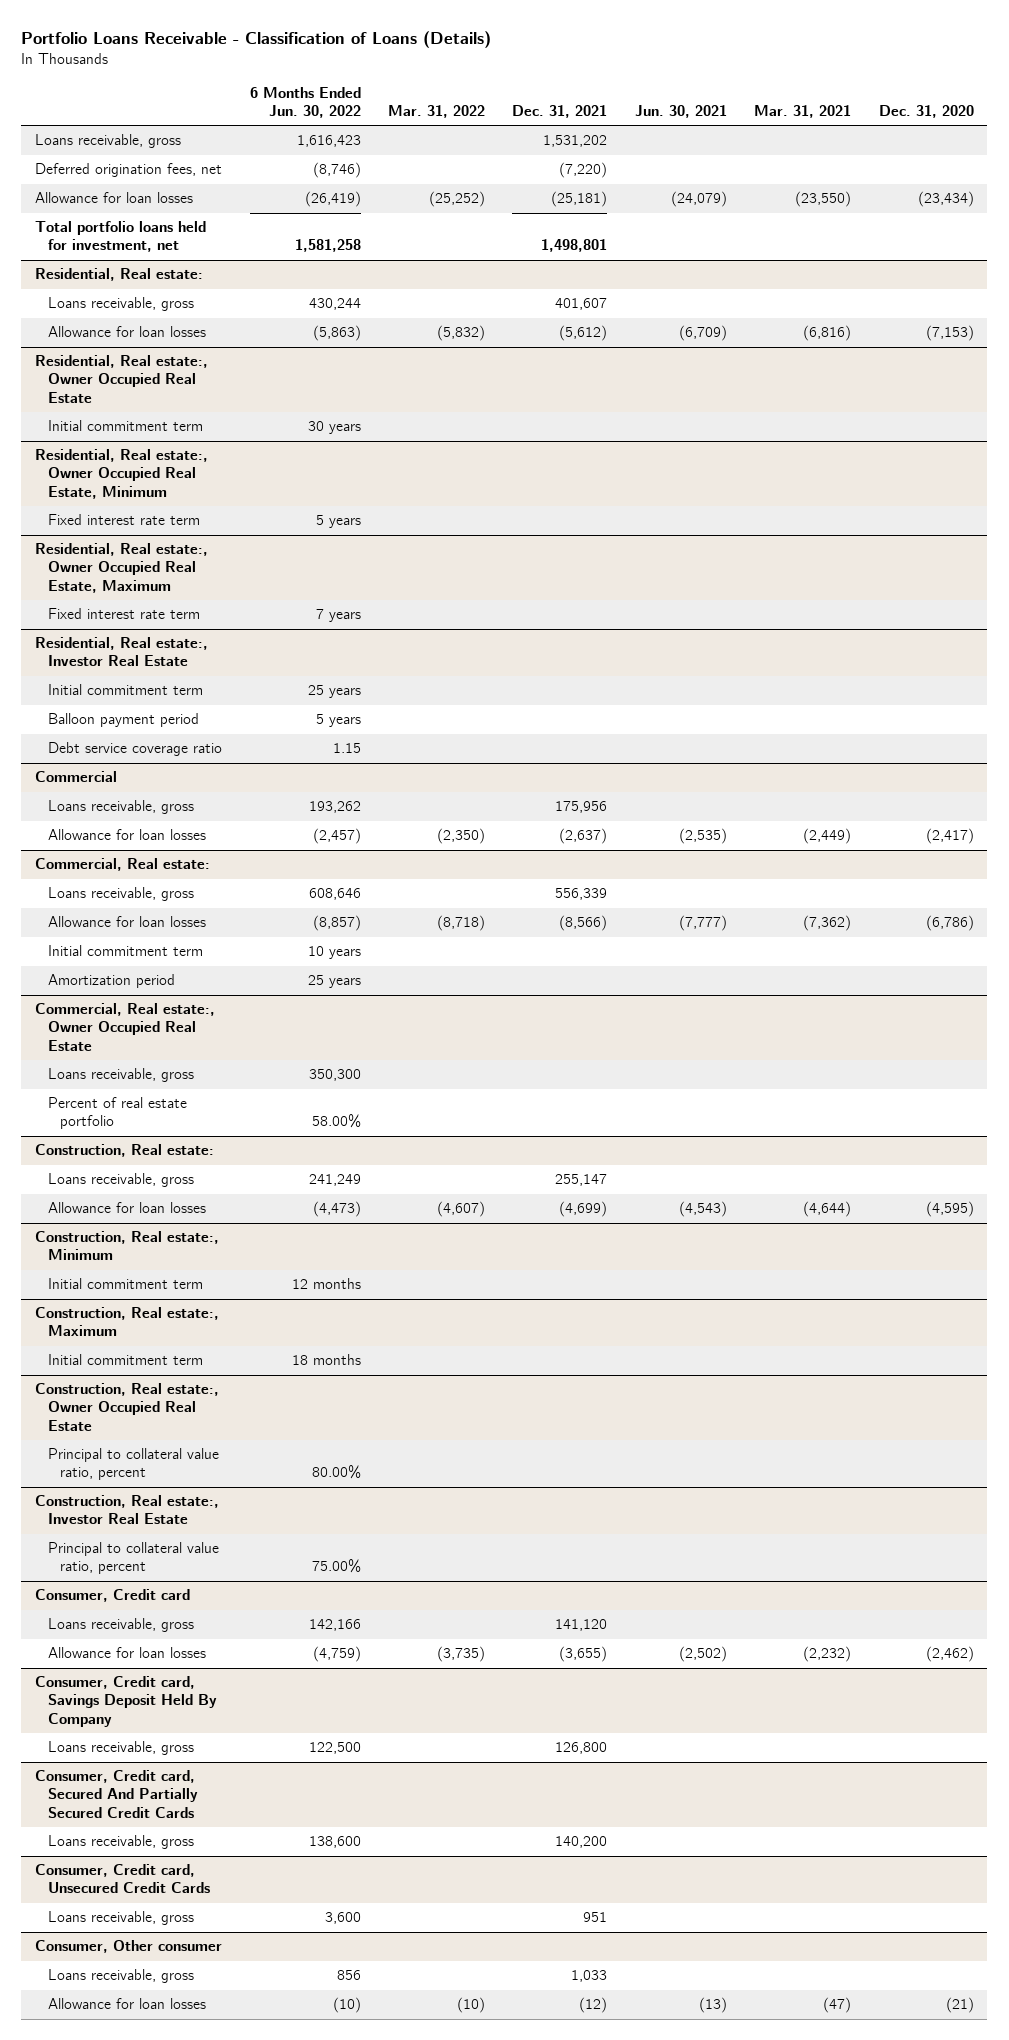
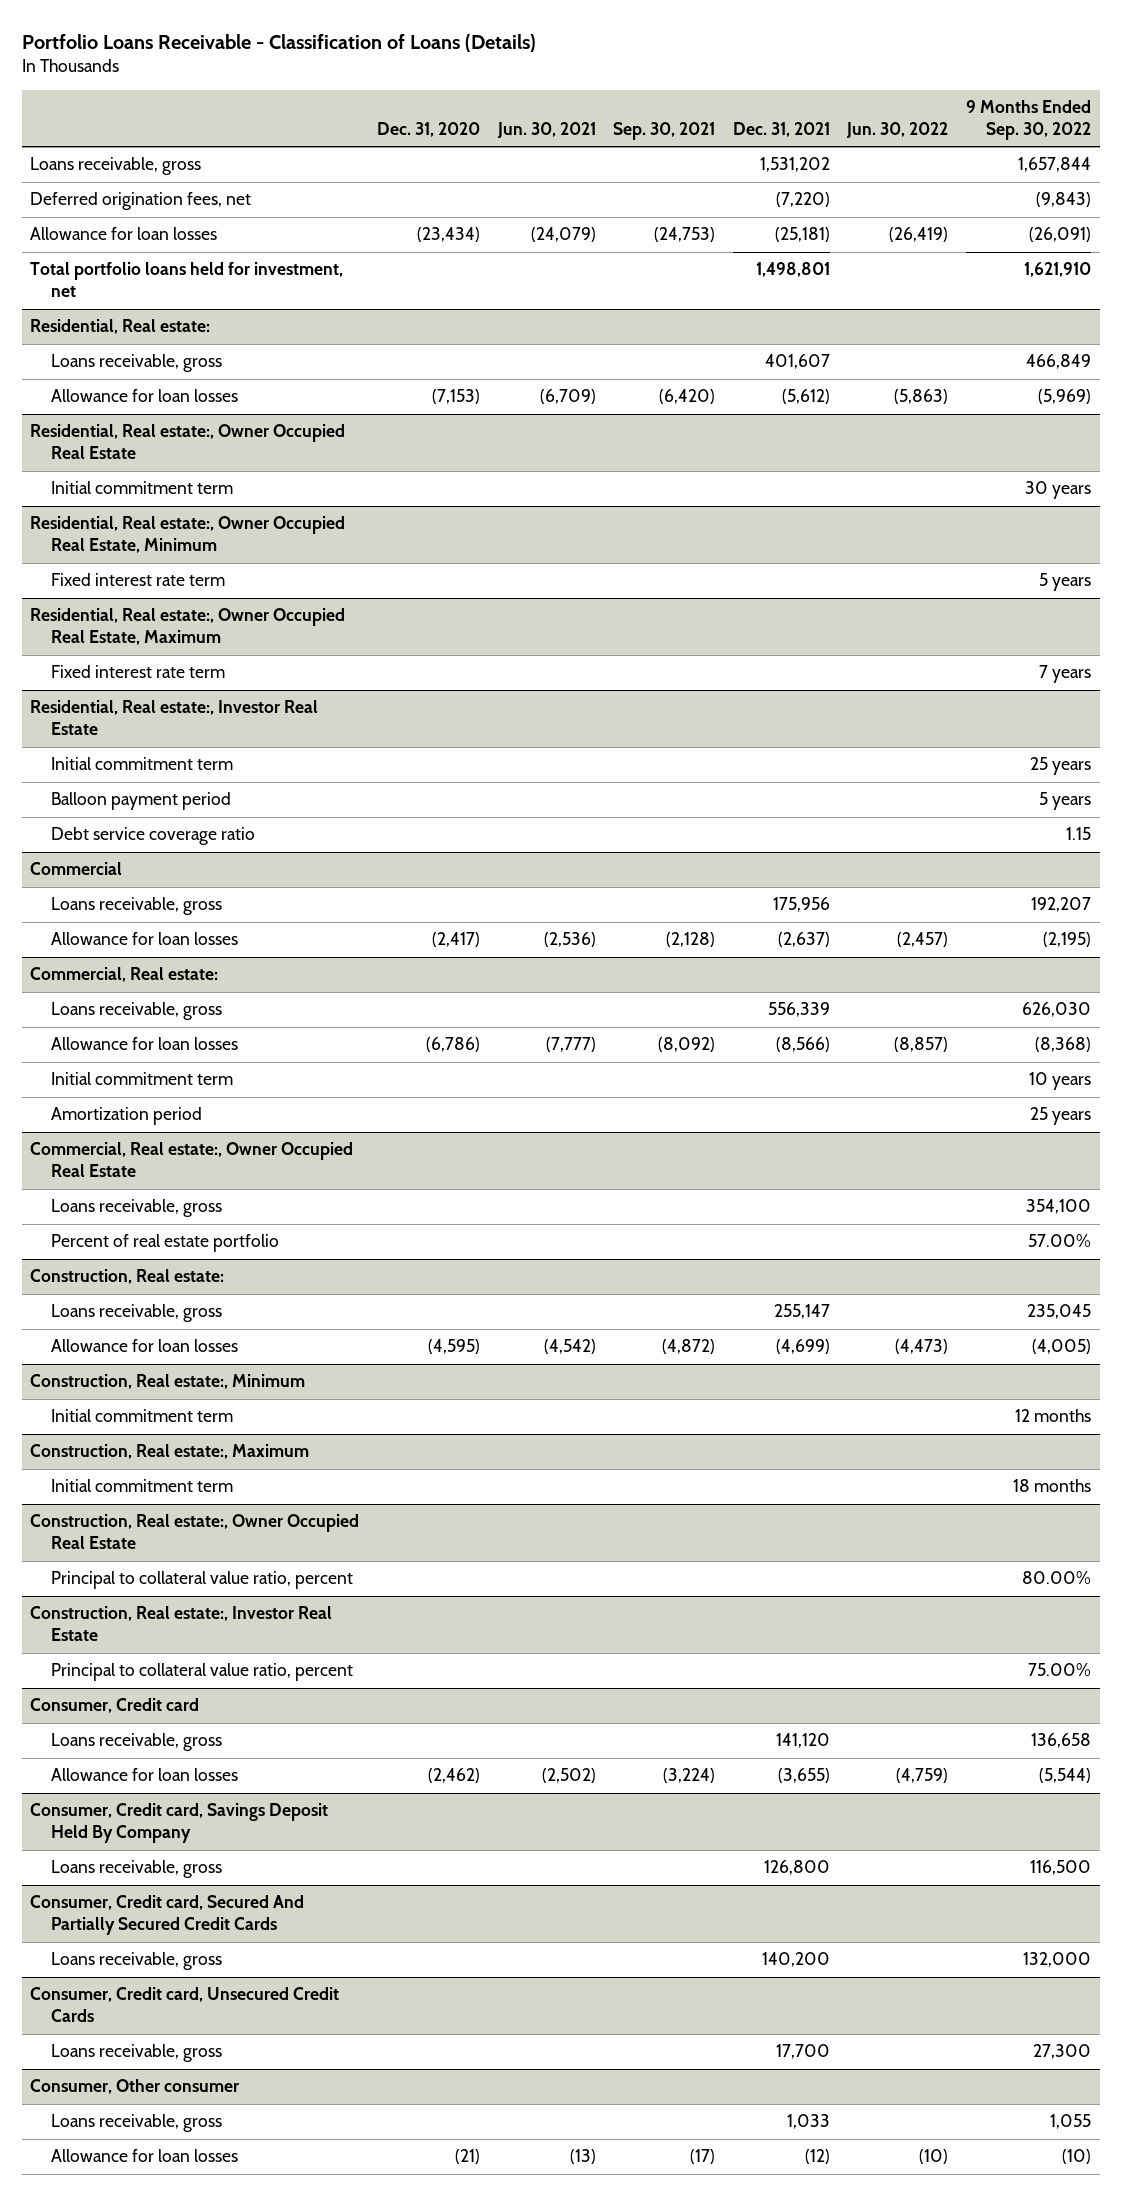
[249,87,361,119] 6 Months Ended Jun. 30, 2022 -> none
[387,105,485,119] Mar. 31, 2022 -> none
[754,105,852,119] Mar. 31, 2021 -> none
none -> [613,122,716,141] Sep. 30, 2021
none -> [846,122,949,139] Jun. 30, 2022
none -> [965,100,1091,141] 9 Months Ended Sep. 30, 2022
[678,828,727,845] (2,535) -> [543,932,596,948] (2,536)
[678,1201,727,1218] (4,543) -> [543,1339,596,1355] (4,542)
[583,1912,608,1923] 951 -> [775,2044,830,2060] 17,700

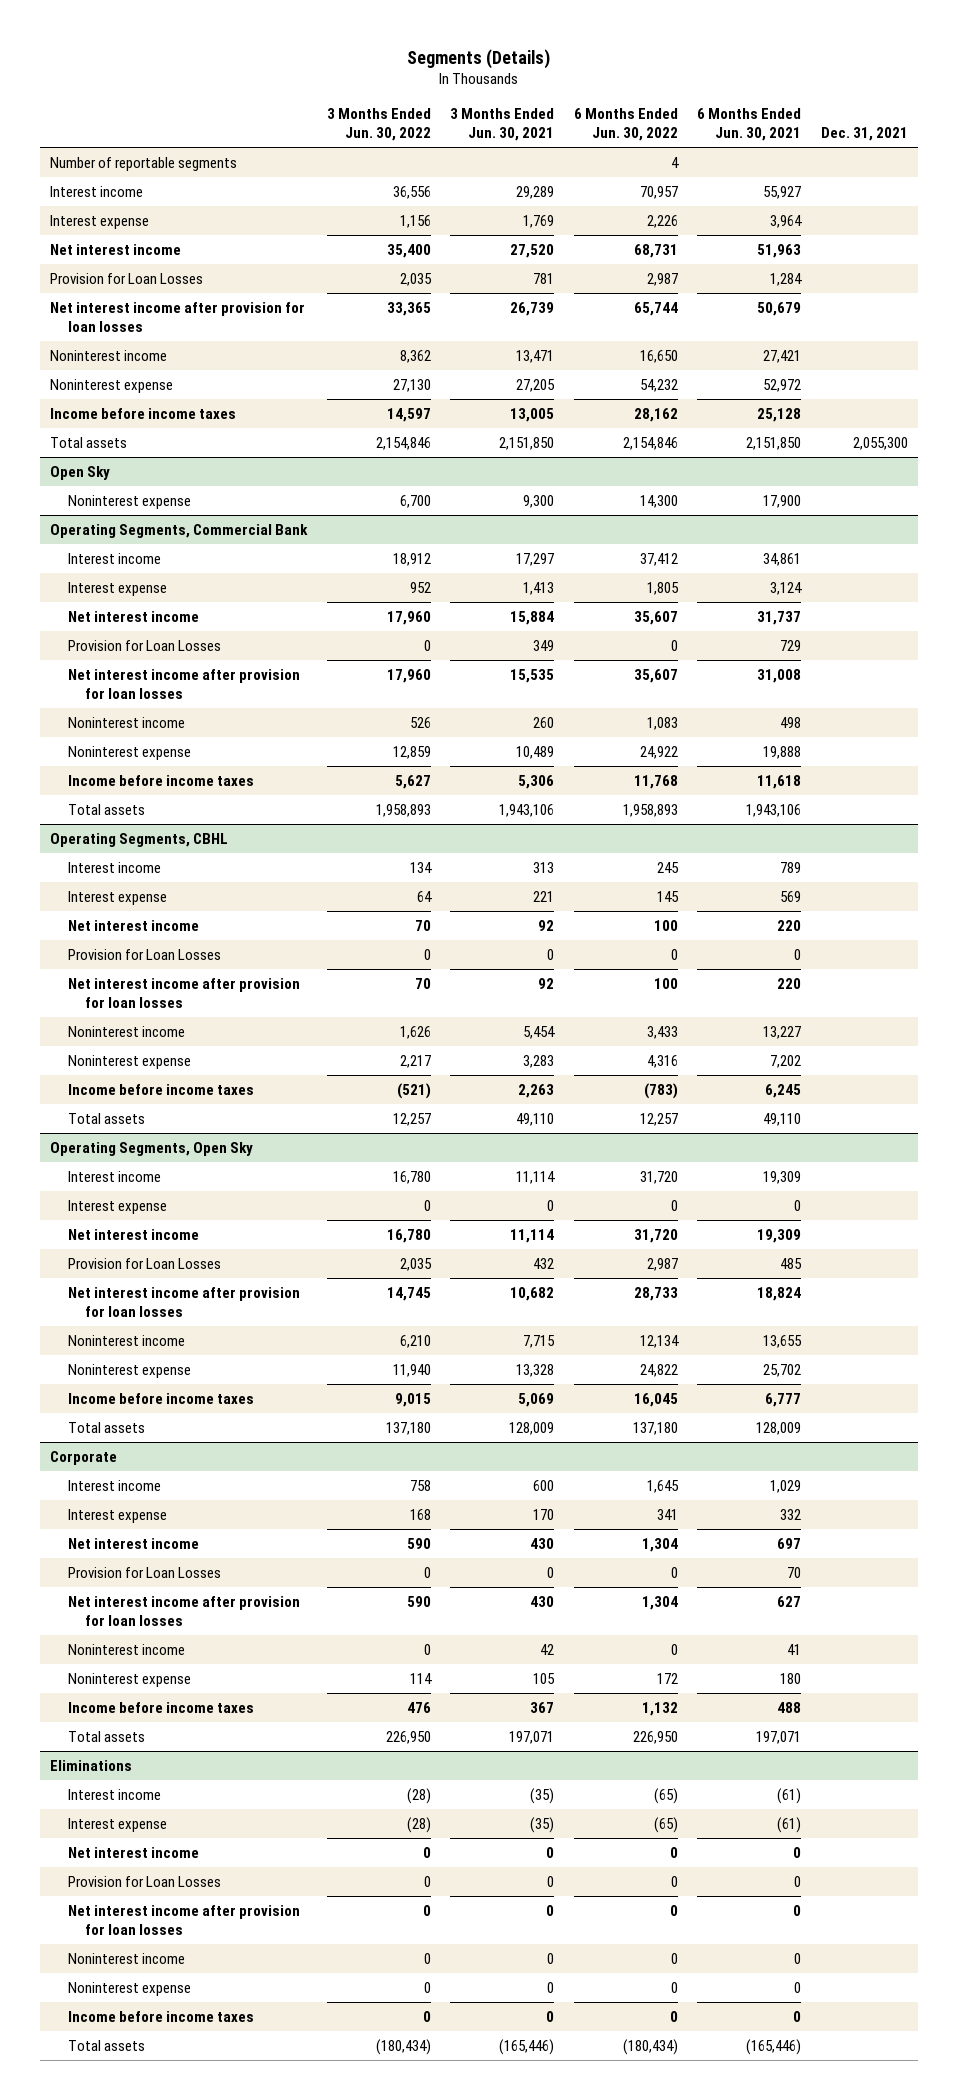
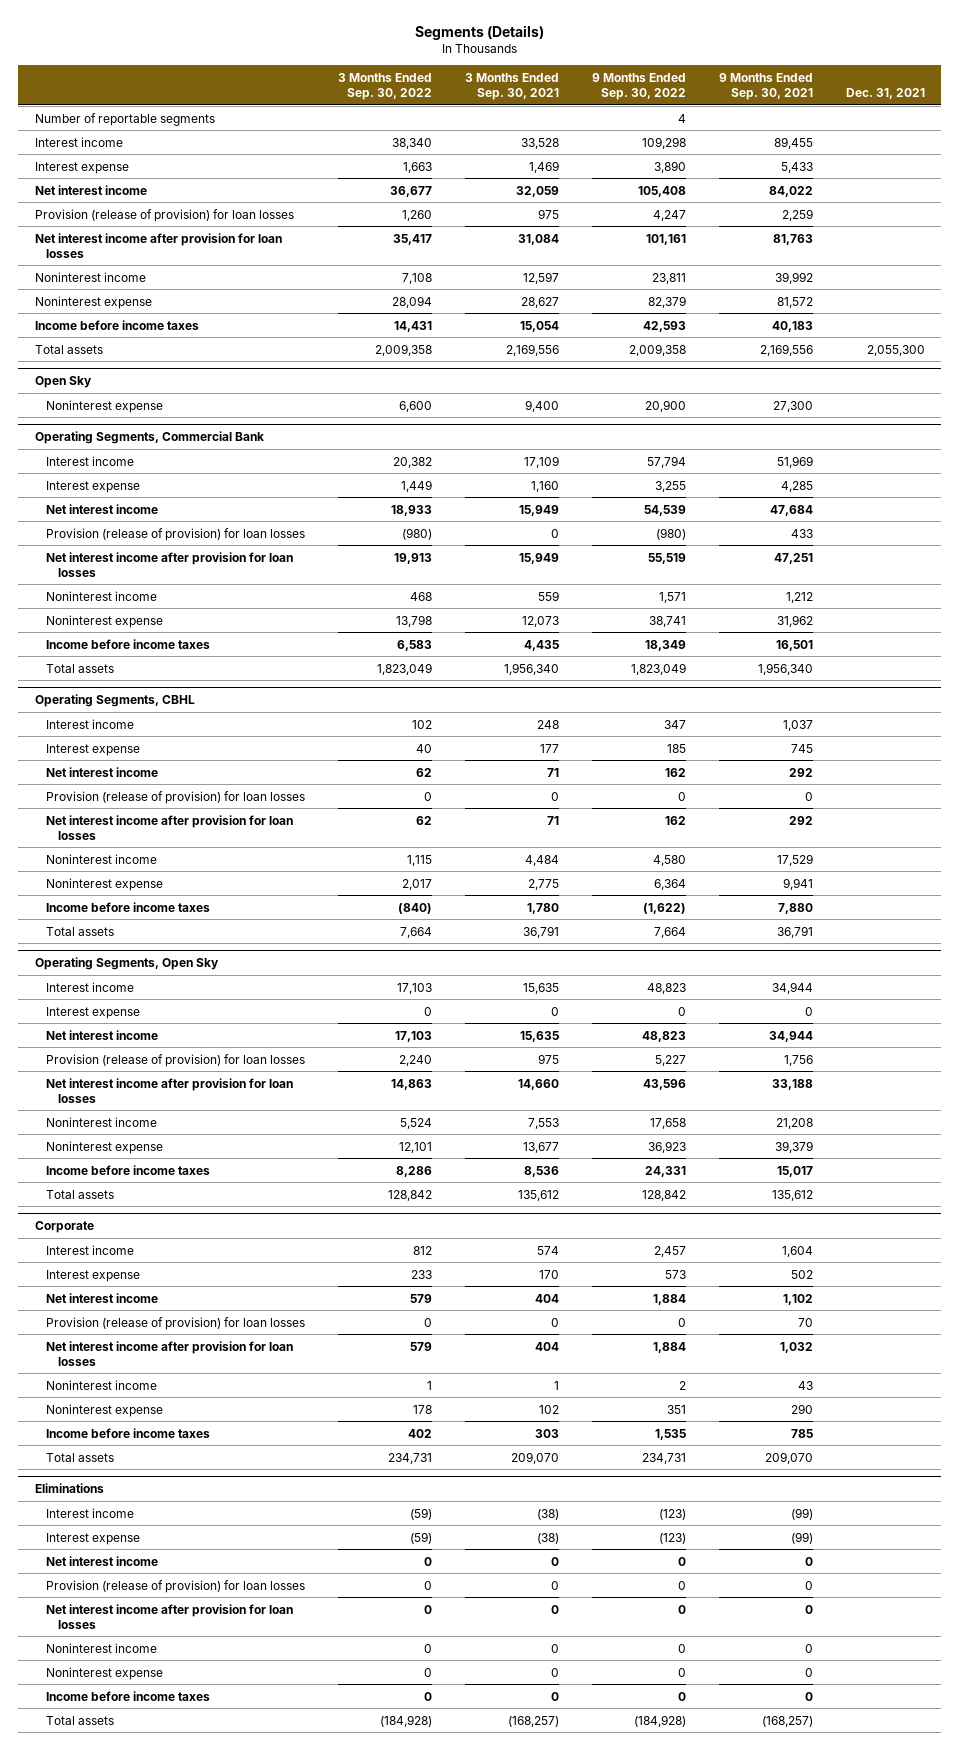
[326,107,431,142] 3 Months Ended Jun. 30, 2022 -> none
[450,107,555,142] 3 Months Ended Jun. 30, 2021 -> none
[573,107,678,142] 6 Months Ended Jun. 30, 2022 -> none
[697,107,802,142] 6 Months Ended Jun. 30, 2021 -> none
none -> [338,72,433,101] 3 Months Ended Sep. 30, 2022
none -> [465,72,560,101] 3 Months Ended Sep. 30, 2021
none -> [592,72,687,101] 9 Months Ended Sep. 30, 2022
none -> [719,72,814,101] 9 Months Ended Sep. 30, 2021
[49,272,203,284] Provision for Loan Losses -> [34,208,294,222] Provision (release of provision) for loan losses
[67,639,221,651] Provision for Loan Losses -> [46,527,306,541] Provision (release of provision) for loan losses
[67,948,221,960] Provision for Loan Losses -> [46,790,306,804] Provision (release of provision) for loan losses
[67,1257,221,1269] Provision for Loan Losses -> [46,1053,306,1067] Provision (release of provision) for loan losses
[67,1566,221,1578] Provision for Loan Losses -> [46,1316,306,1330] Provision (release of provision) for loan losses
[67,1875,221,1887] Provision for Loan Losses -> [46,1579,306,1593] Provision (release of provision) for loan losses

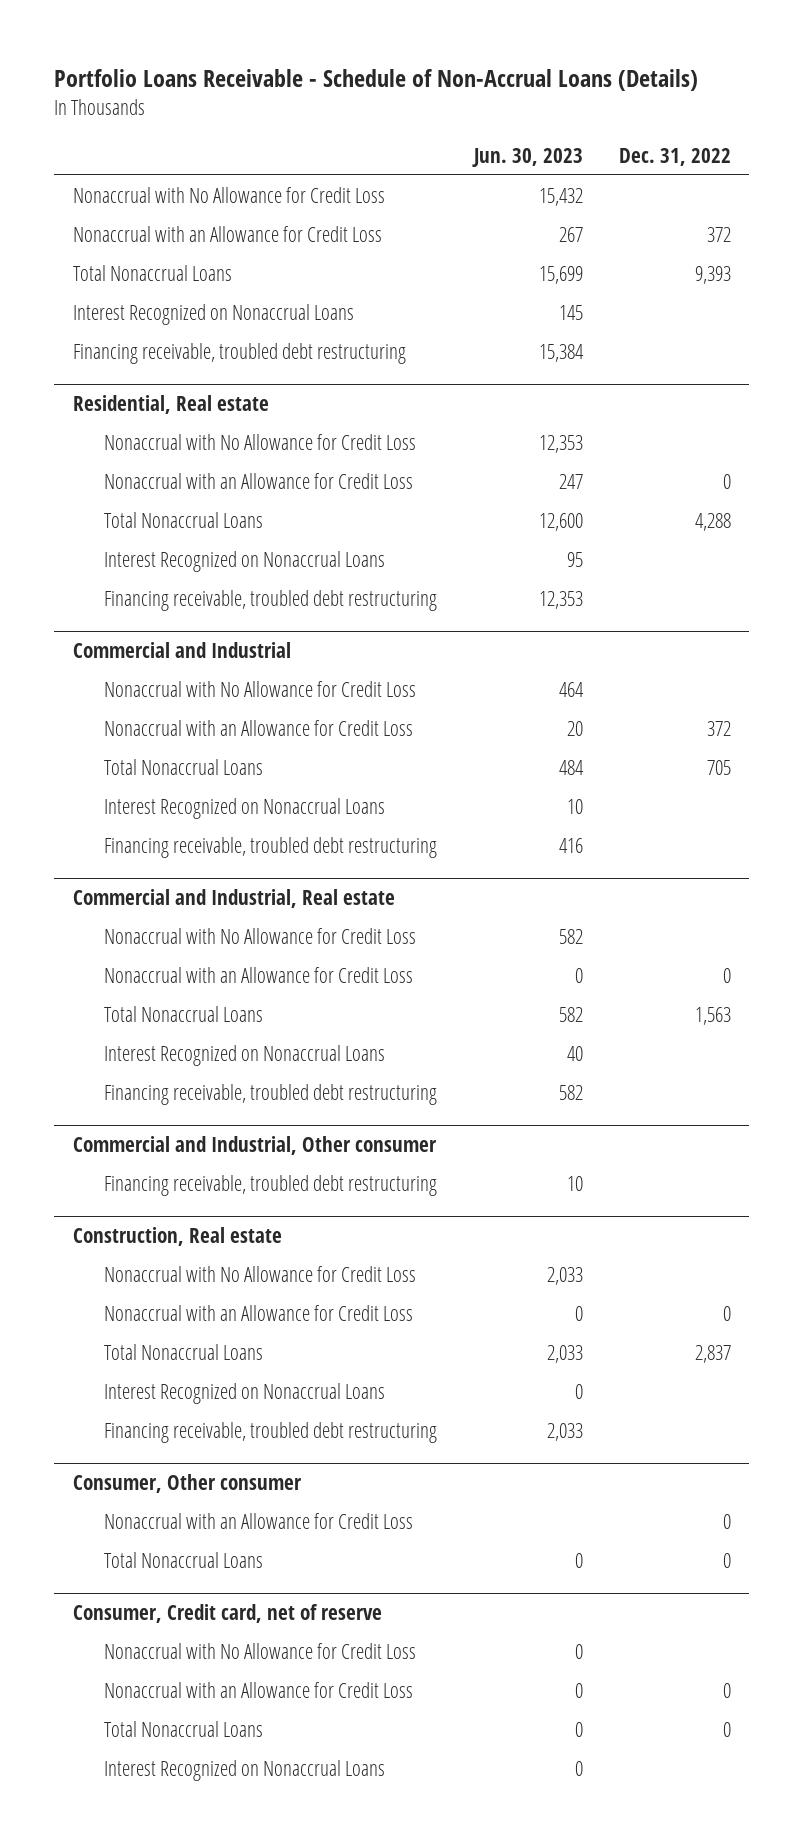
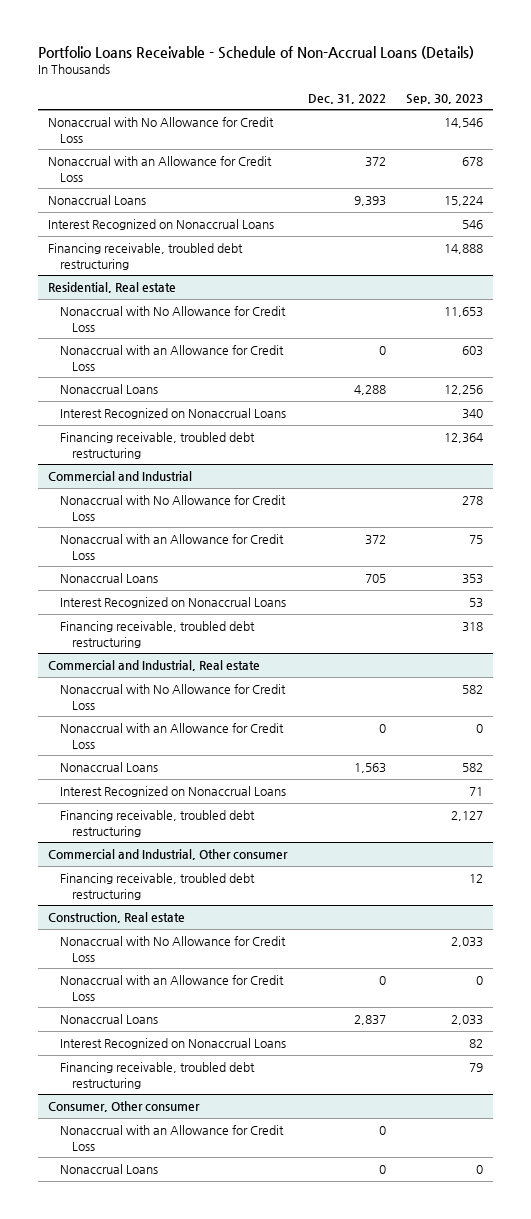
[471,147,583,167] Jun. 30, 2023 -> none
none -> [406,93,484,104] Sep. 30, 2023
[72,264,232,281] Total Nonaccrual Loans -> [48,195,147,206] Nonaccrual Loans
[104,511,264,528] Total Nonaccrual Loans -> [60,384,159,395] Nonaccrual Loans
[104,758,264,775] Total Nonaccrual Loans -> [60,573,159,584] Nonaccrual Loans
[104,1005,264,1022] Total Nonaccrual Loans -> [60,762,159,773] Nonaccrual Loans
[104,1343,264,1360] Total Nonaccrual Loans -> [60,1014,159,1025] Nonaccrual Loans
[72,1603,382,1623] Consumer, Credit card, net of reserve -> none
[104,1642,417,1659] Nonaccrual with No Allowance for Credit Loss -> none
[104,1681,414,1698] Nonaccrual with an Allowance for Credit Loss -> none
[104,1720,264,1737] Total Nonaccrual Loans -> none
[104,1759,386,1781] Interest Recognized on Nonaccrual Loans -> none
[104,1551,264,1568] Total Nonaccrual Loans -> [60,1164,159,1175] Nonaccrual Loans

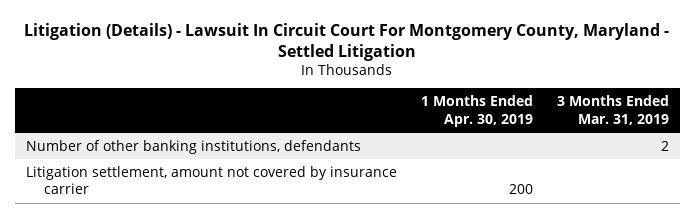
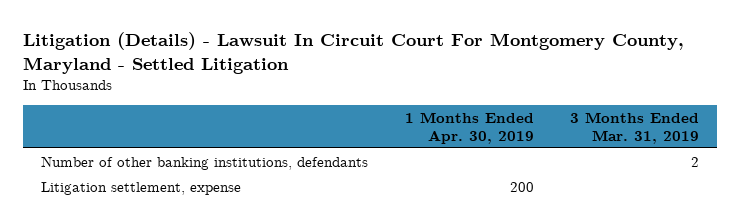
[26,165,398,195] Litigation settlement, amount not covered by insurance carrier -> [41,181,242,195] Litigation settlement, expense

